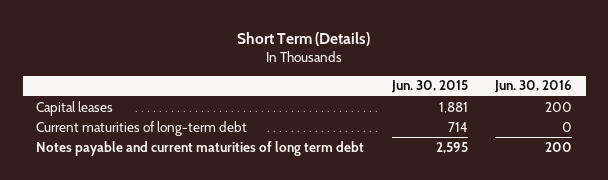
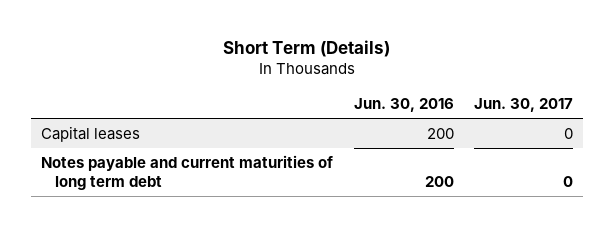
[390,80,468,94] Jun. 30, 2015 -> none
none -> [474,98,574,113] Jun. 30, 2017
[36,120,248,136] Current maturities of long-term debt -> none

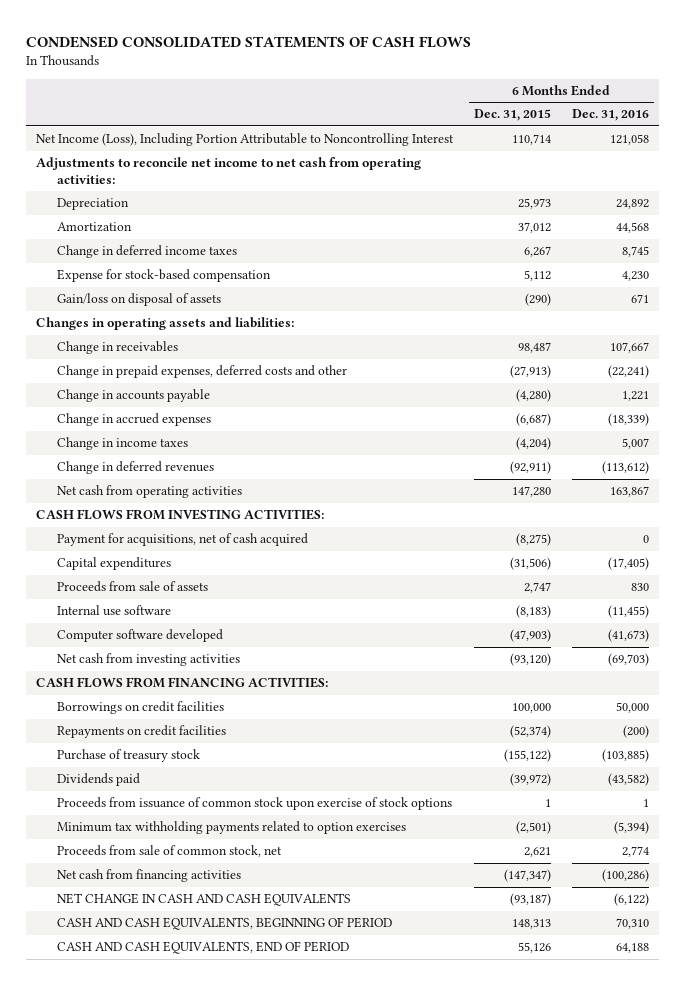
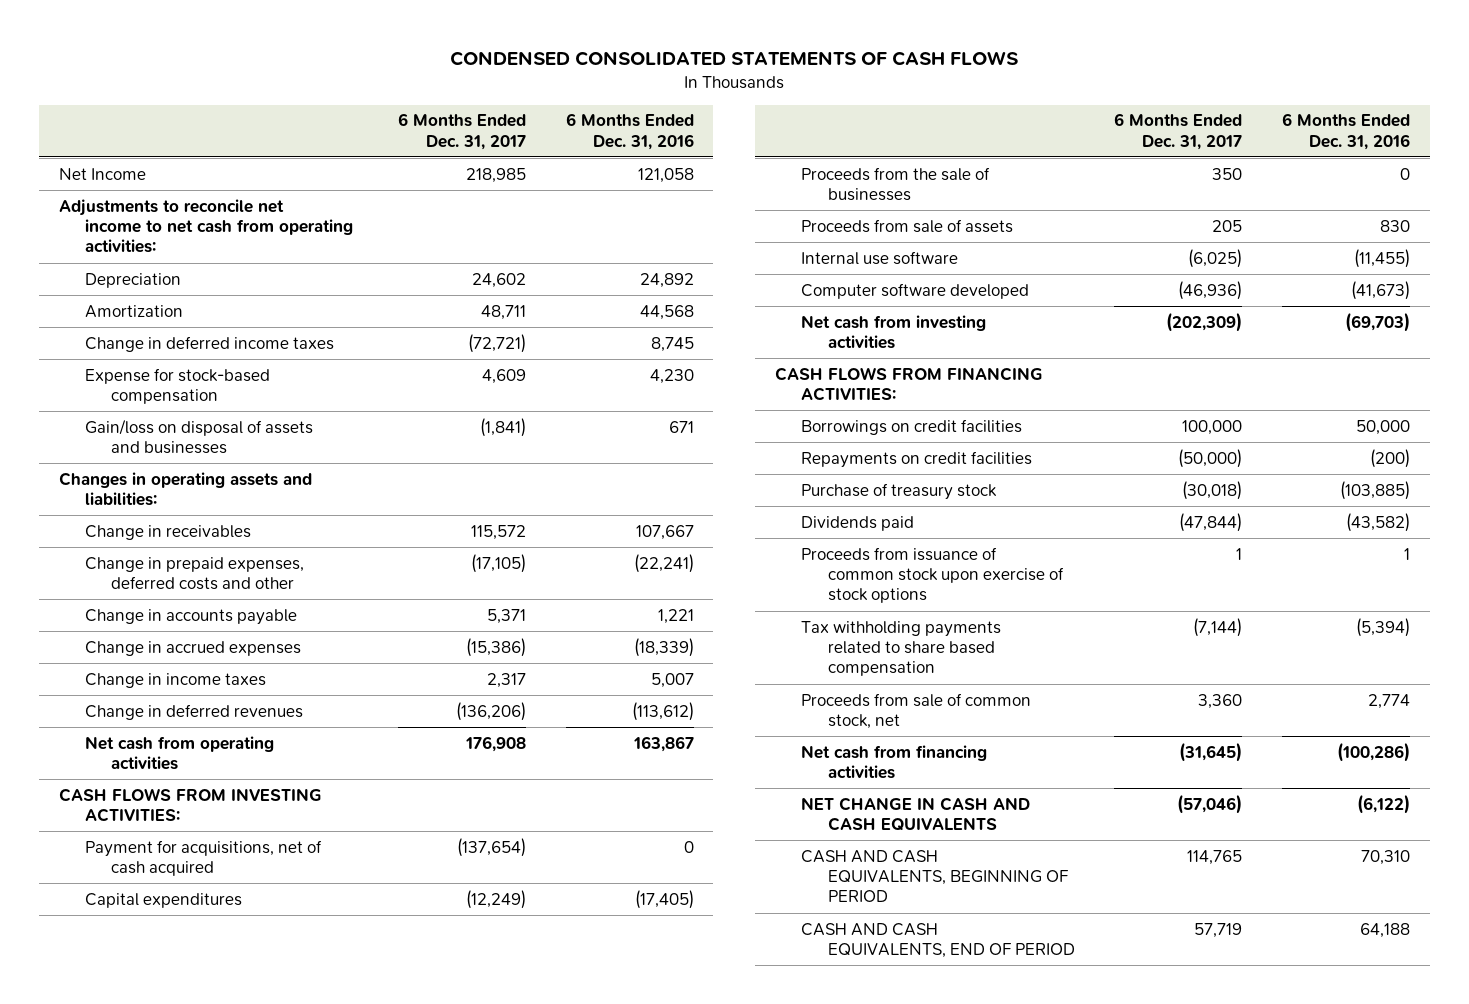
[474,109,552,122] Dec. 31, 2015 -> none
none -> [398,113,527,150] 6 Months Ended Dec. 31, 2017
[36,133,455,147] Net Income (Loss), Including Portion Attributable to Noncontrolling Interest -> [58,167,146,180] Net Income
[57,293,222,307] Gain/loss on disposal of assets -> [85,418,314,454] Gain/loss on disposal of assets and businesses
none -> [801,166,991,201] Proceeds from the sale of businesses
[57,821,407,835] Minimum tax withholding payments related to option exercises -> [801,620,1002,677] Tax withholding payments related to share based compensation

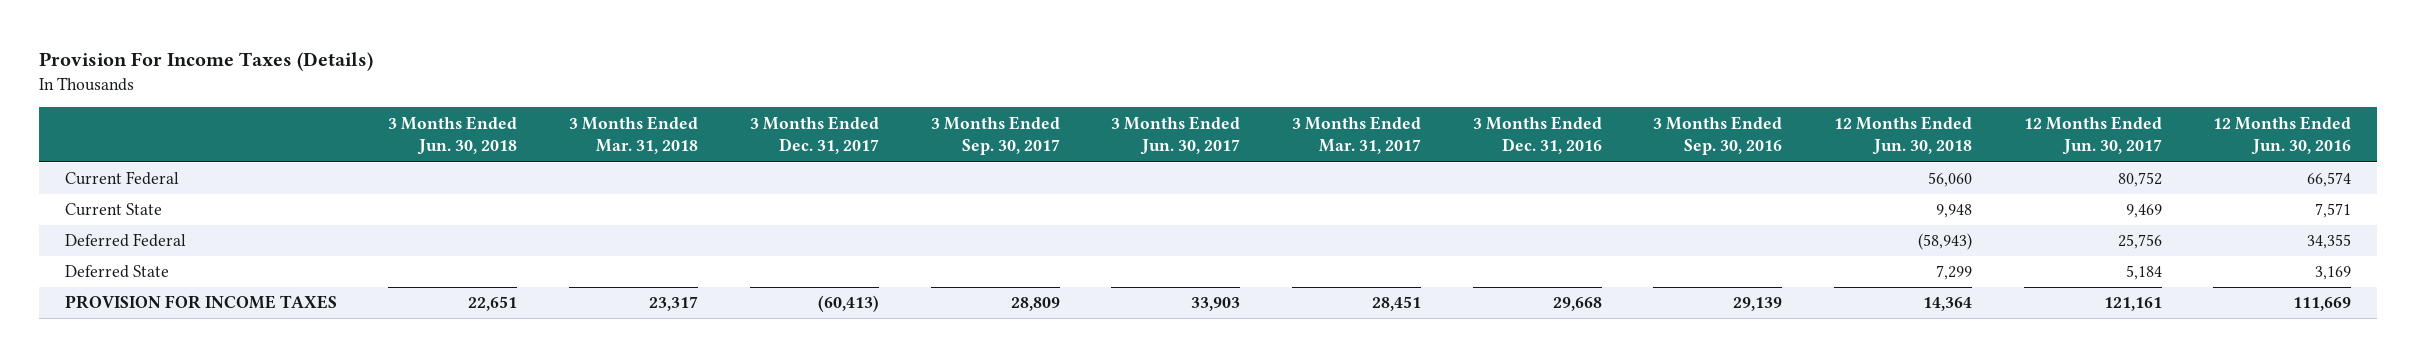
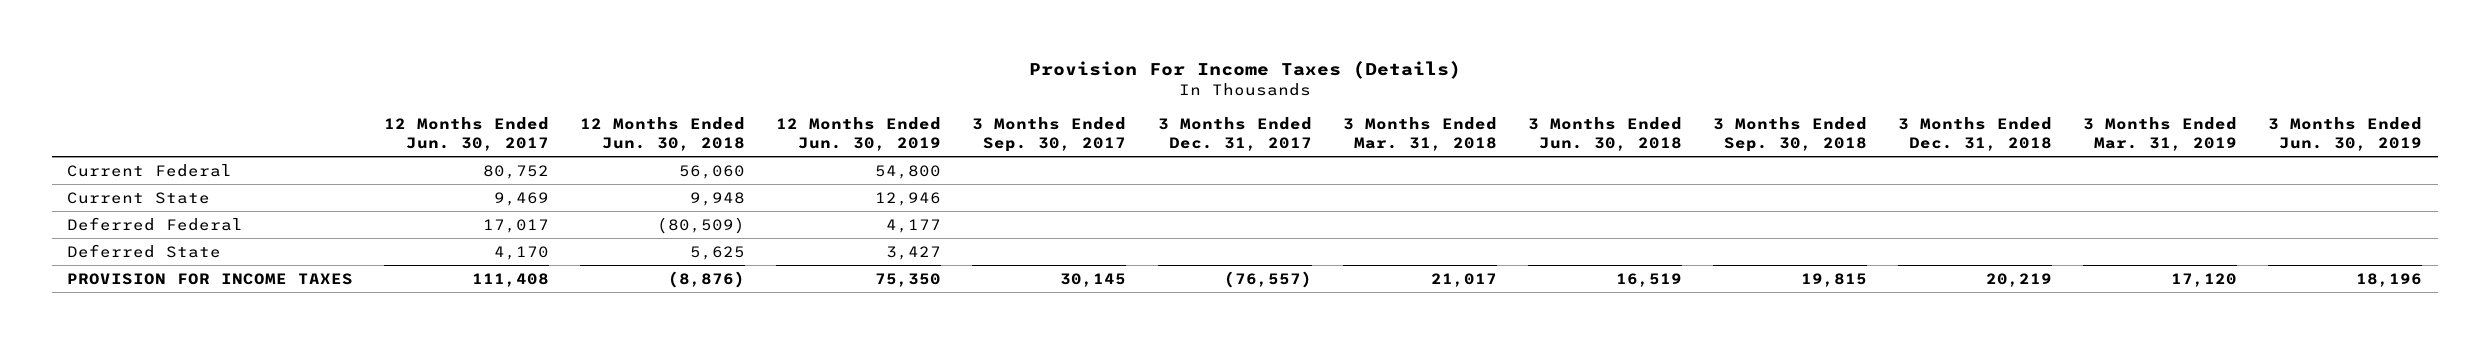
[1111,115,1241,156] 3 Months Ended Jun. 30, 2017 -> none
[1291,115,1421,155] 3 Months Ended Mar. 31, 2017 -> none
[1472,115,1602,155] 3 Months Ended Dec. 31, 2016 -> none
[1653,115,1783,156] 3 Months Ended Sep. 30, 2016 -> none
[2213,115,2352,156] 12 Months Ended Jun. 30, 2016 -> none
none -> [776,116,942,151] 12 Months Ended Jun. 30, 2019
none -> [1712,116,1867,152] 3 Months Ended Sep. 30, 2018
none -> [1897,116,2052,151] 3 Months Ended Dec. 31, 2018
none -> [2082,116,2237,151] 3 Months Ended Mar. 31, 2019
none -> [2267,116,2422,151] 3 Months Ended Jun. 30, 2019
[1918,233,1973,251] (58,943) -> [657,216,746,234] (80,509)
[2117,234,2162,250] 25,756 -> [483,218,550,233] 17,017
[1936,265,1973,281] 7,299 -> [690,245,746,260] 5,625
[2125,265,2162,281] 5,184 -> [494,245,550,260] 4,170
[468,296,518,312] 22,651 -> [1615,272,1682,287] 16,519
[649,296,699,312] 23,317 -> [1430,272,1497,287] 21,017
[817,295,879,313] (60,413) -> [1223,270,1312,288] (76,557)
[1010,297,1060,312] 28,809 -> [1060,272,1127,287] 30,145
[1923,297,1973,312] 14,364 -> [668,270,746,288] (8,876)
[2103,297,2162,312] 121,161 -> [472,272,550,287] 111,408

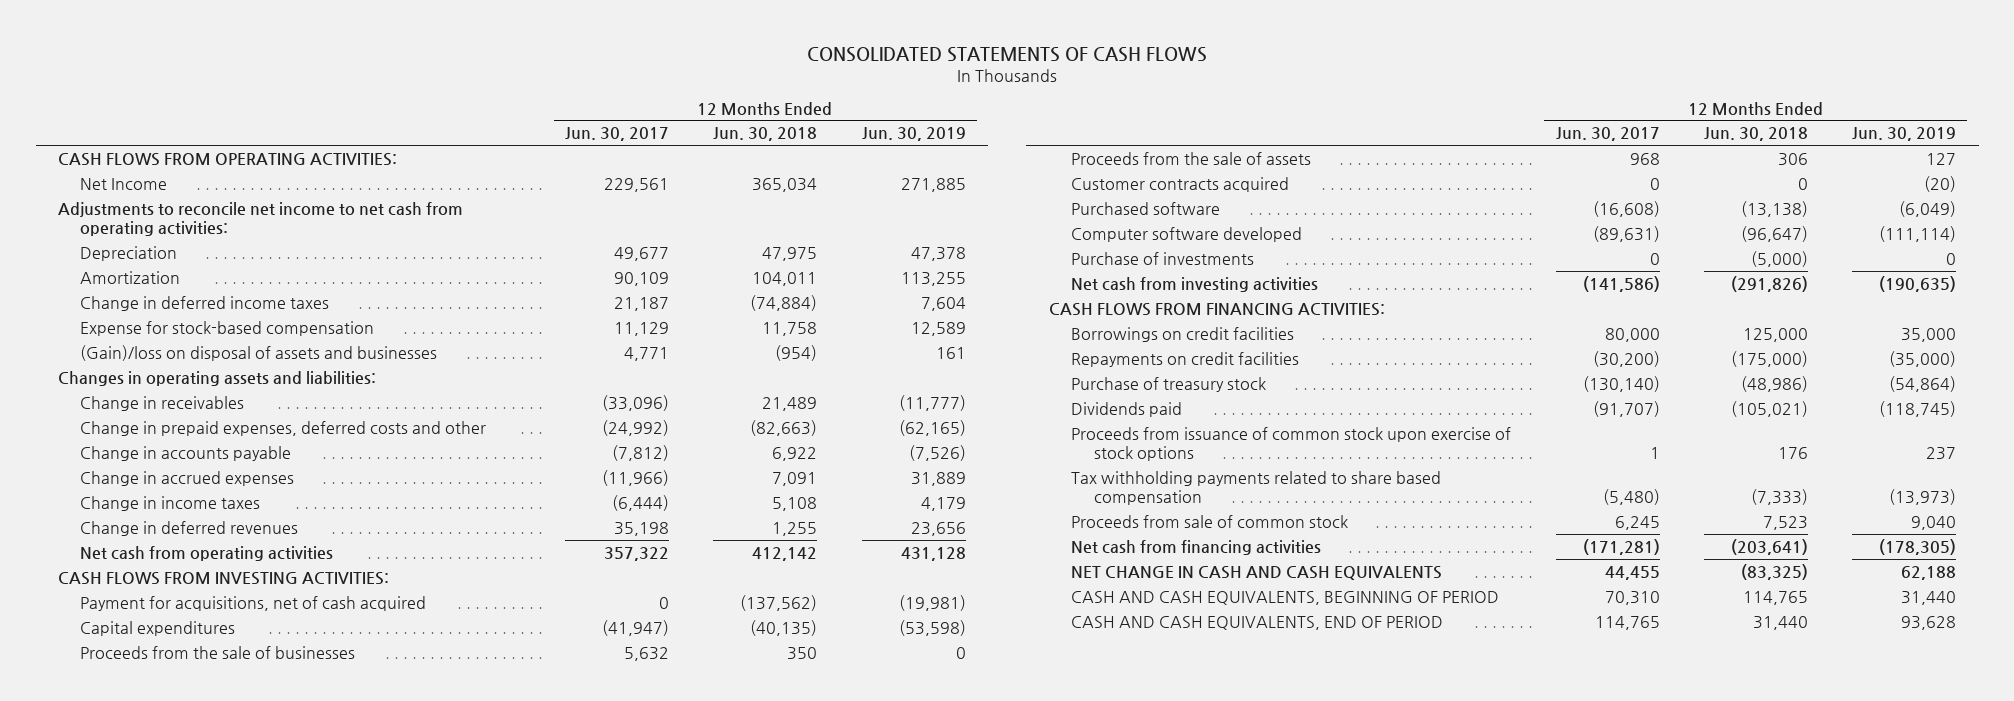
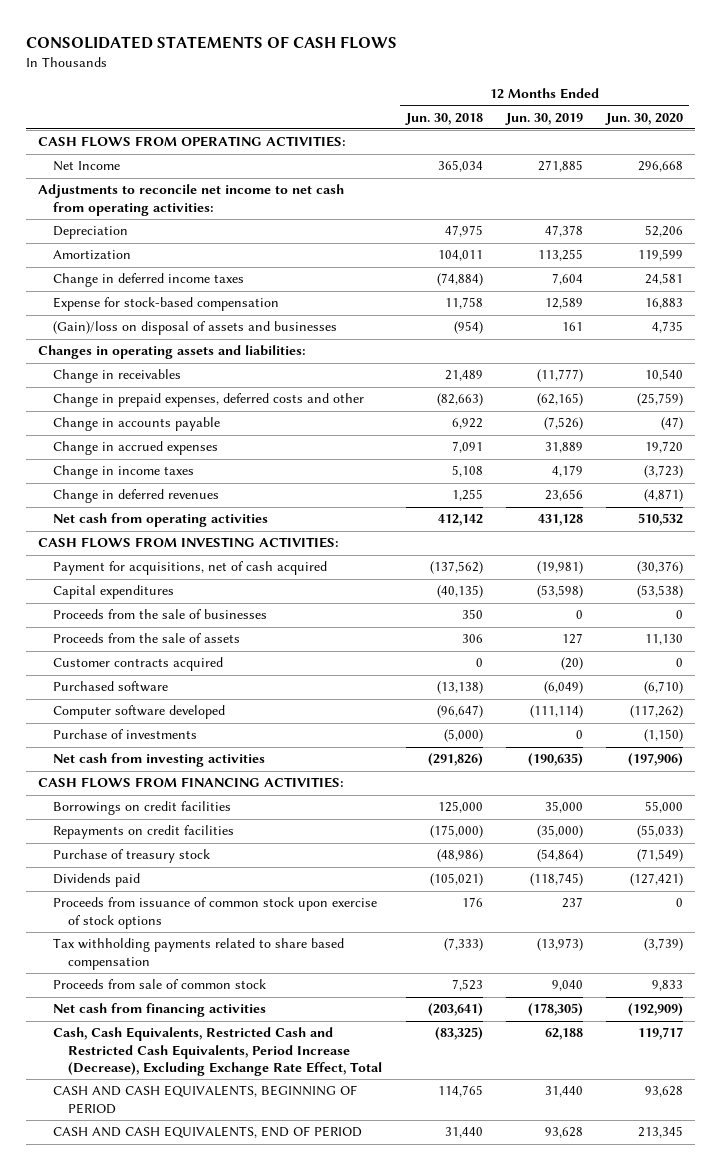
[564,127,669,142] Jun. 30, 2017 -> none
none -> [605,112,684,125] Jun. 30, 2020
[1071,565,1443,580] NET CHANGE IN CASH AND CASH EQUIVALENTS -> [53,1027,383,1076] Cash, Cash Equivalents, Restricted Cash and Restricted Cash Equivalents, Period Increase (Decrease), Excluding Exchange Rate Effect, Total

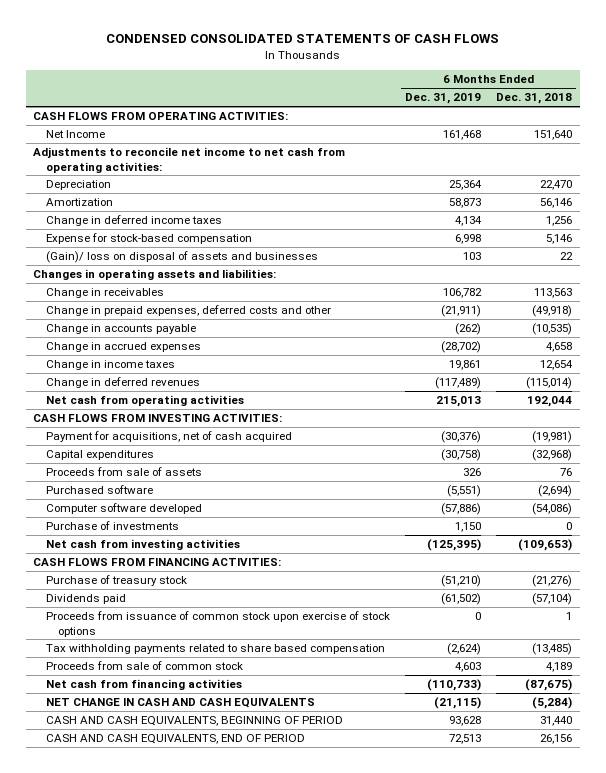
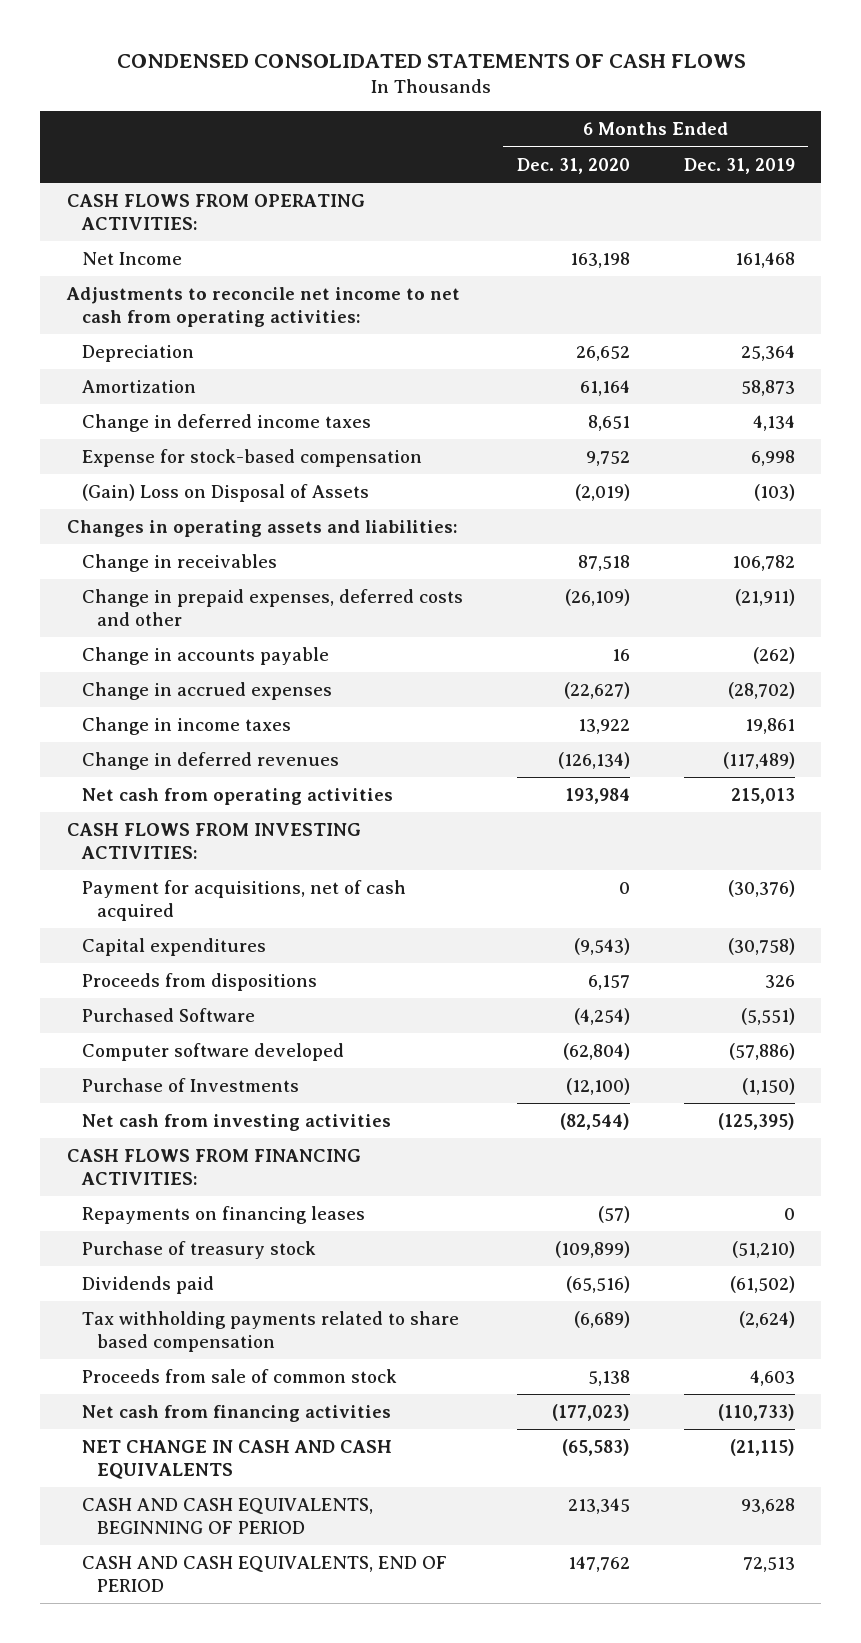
[496,93,573,105] Dec. 31, 2018 -> none
none -> [516,157,630,174] Dec. 31, 2020
[45,250,318,263] (Gain)/ loss on disposal of assets and businesses -> [82,484,370,503] (Gain) Loss on Disposal of Assets
[463,251,482,260] 103 -> [753,484,795,502] (103)
[45,466,202,476] Proceeds from sale of assets -> [82,973,318,992] Proceeds from dispositions
[45,484,153,494] Purchased software -> [82,1008,256,1023] Purchased Software
[45,520,179,530] Purchase of investments -> [82,1078,300,1093] Purchase of Investments
[455,521,482,532] 1,150 -> [741,1078,795,1096] (1,150)
none -> [82,1206,366,1225] Repayments on financing leases
[45,610,390,637] Proceeds from issuance of common stock upon exercise of stock options -> none

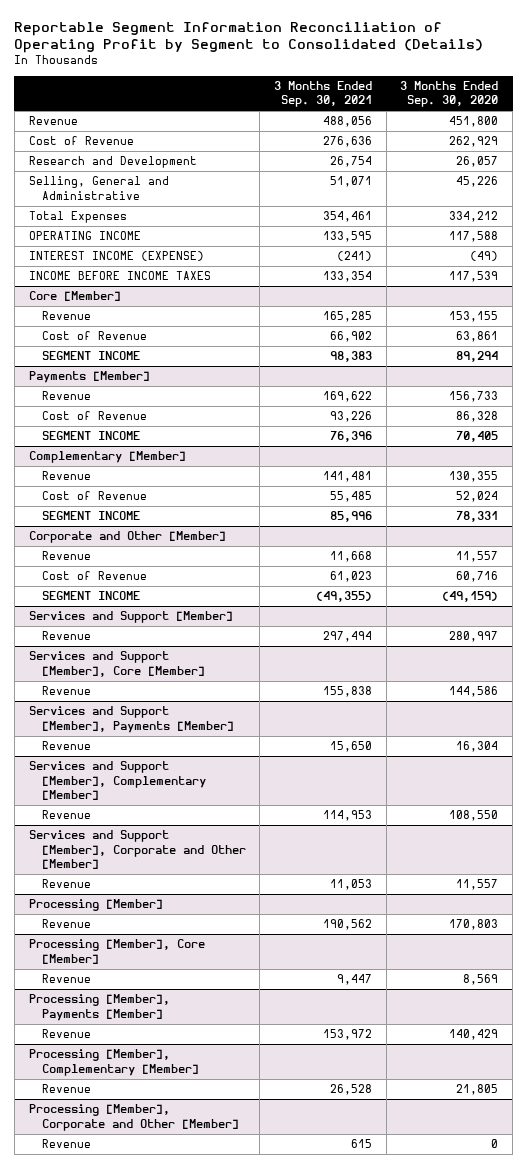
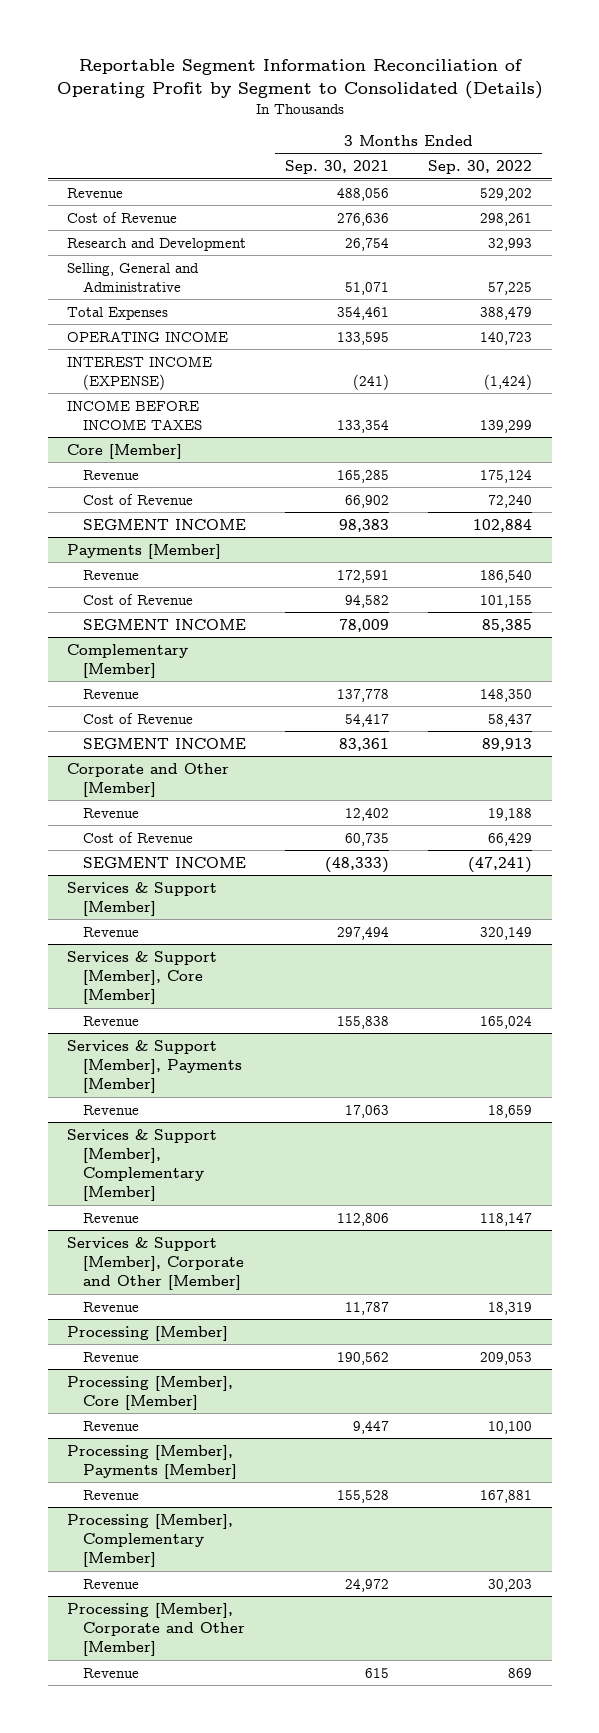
[400,81,499,108] 3 Months Ended Sep. 30, 2020 -> none
none -> [428,160,533,175] Sep. 30, 2022
[323,391,373,403] 169,622 -> [337,569,390,583] 172,591
[330,411,373,423] 93,226 -> [345,594,390,608] 94,582
[330,431,373,443] 76,396 -> [339,618,390,632] 78,009
[323,471,373,483] 141,481 -> [337,688,390,702] 137,778
[330,491,373,503] 55,485 -> [345,713,390,727] 54,417
[330,511,373,523] 85,996 -> [339,737,390,751] 83,361
[330,551,373,563] 11,668 -> [345,807,390,821] 12,402
[330,571,373,583] 61,023 -> [345,832,390,846] 60,735
[316,591,373,603] (49,355) -> [325,856,390,873] (48,333)
[28,611,233,624] Services and Support [Member] -> [67,881,218,916] Services & Support [Member]
[28,651,205,677] Services and Support [Member], Core [Member] -> [67,950,218,1005] Services & Support [Member], Core [Member]
[28,706,234,733] Services and Support [Member], Payments [Member] -> [67,1039,243,1094] Services & Support [Member], Payments [Member]
[330,741,373,753] 15,650 -> [345,1104,390,1118] 17,063
[28,761,206,801] Services and Support [Member], Complementary [Member] -> [67,1128,218,1202] Services & Support [Member], Complementary [Member]
[323,810,373,822] 114,953 -> [337,1212,390,1226] 112,806
[28,830,246,870] Services and Support [Member], Corporate and Other [Member] -> [67,1236,245,1291] Services & Support [Member], Corporate and Other [Member]
[330,879,373,891] 11,053 -> [345,1301,390,1315] 11,787
[323,1029,373,1041] 153,972 -> [337,1489,390,1503] 155,528
[330,1084,373,1096] 26,528 -> [345,1578,390,1592] 24,972

